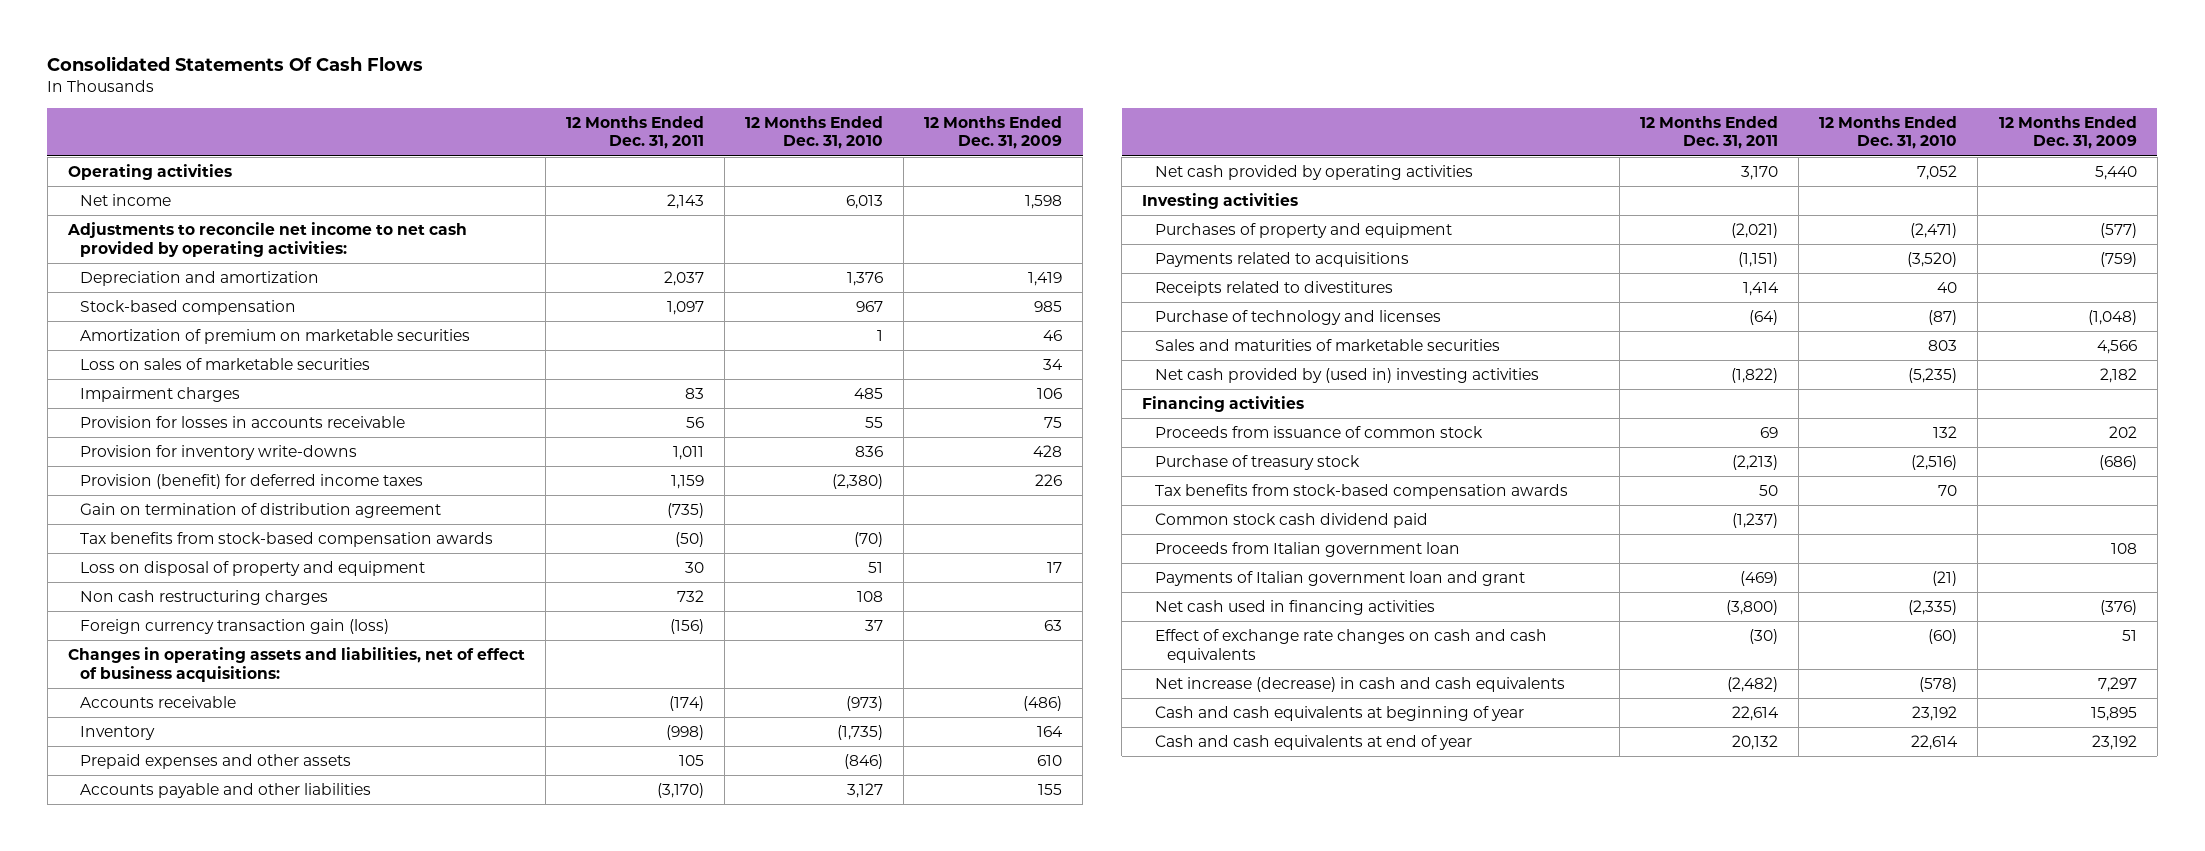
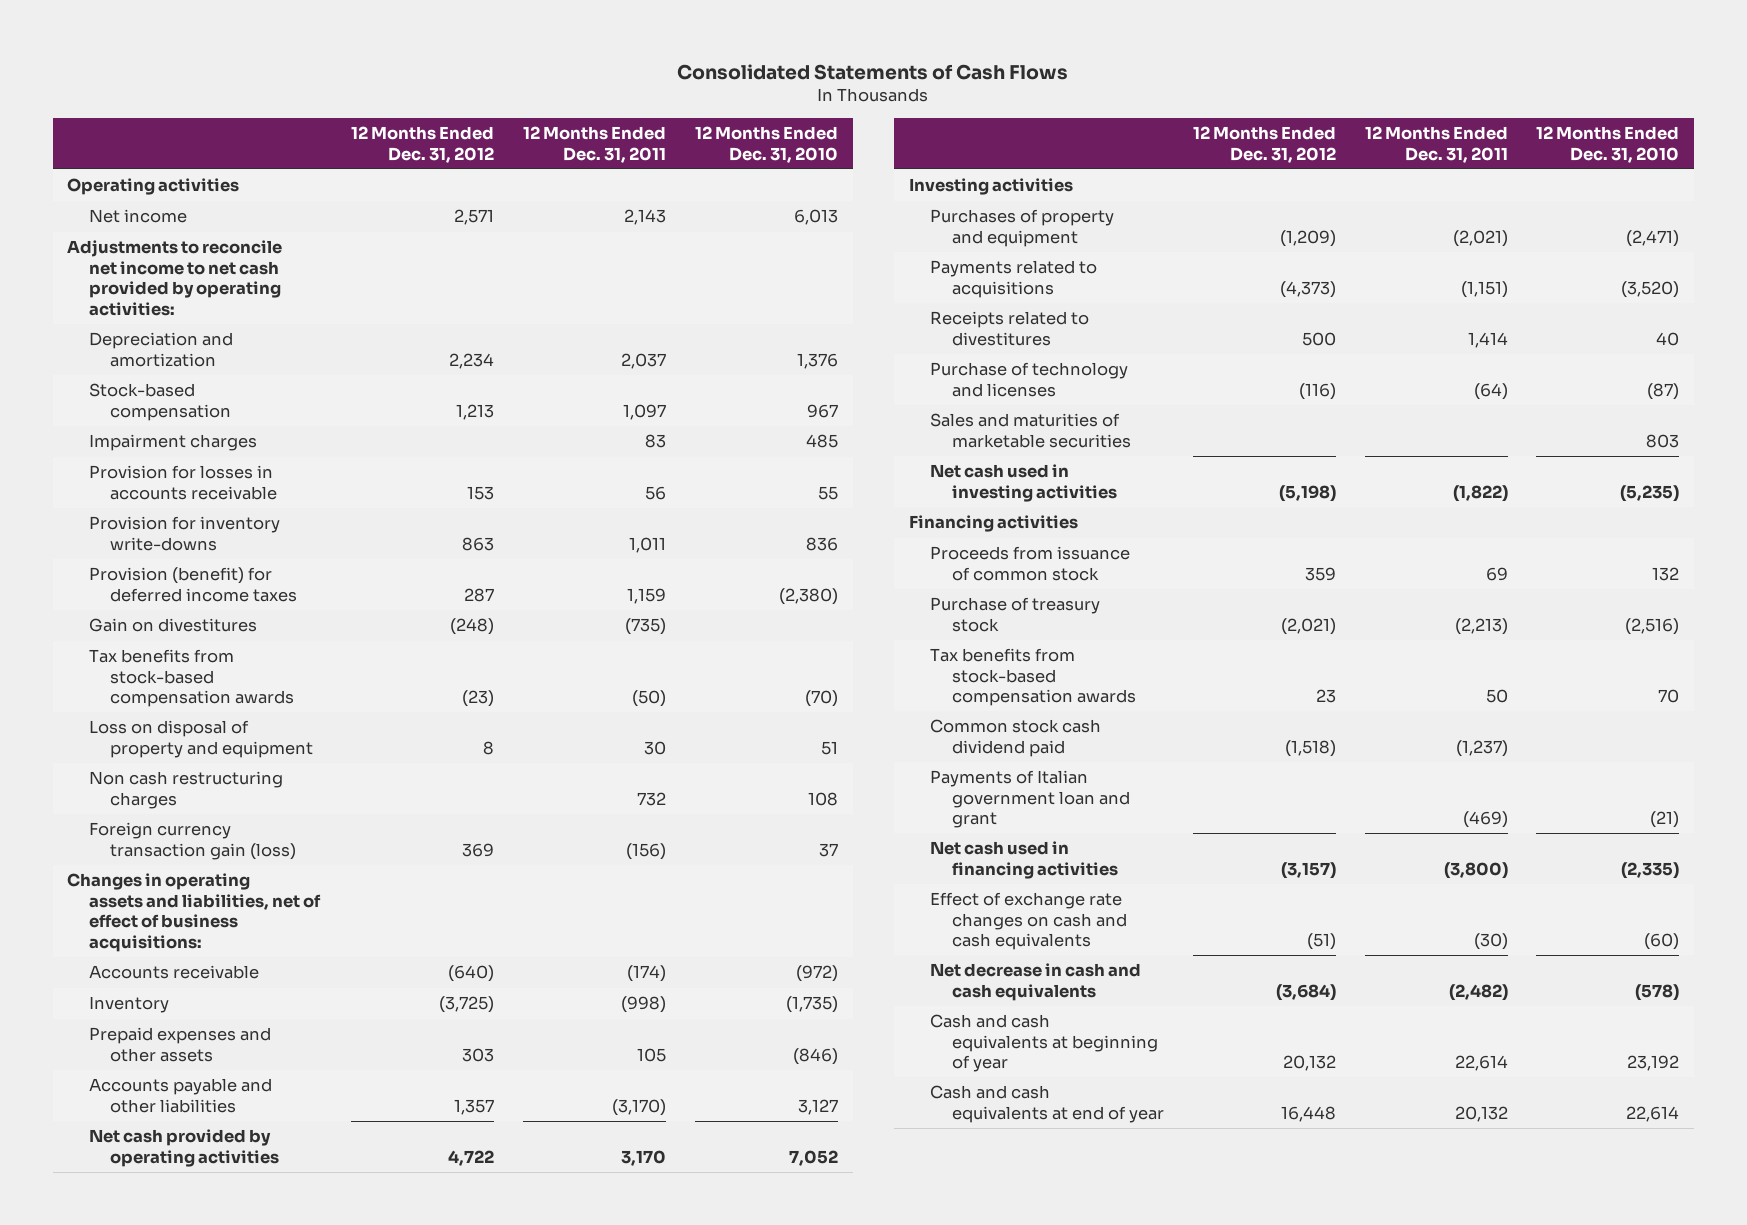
[47,56,424,72] Consolidated Statements Of Cash Flows -> [677,63,1069,80] Consolidated Statements of Cash Flows
[924,115,1063,150] 12 Months Ended Dec. 31, 2009 -> none
none -> [351,126,495,163] 12 Months Ended Dec. 31, 2012
[80,328,471,344] Amortization of premium on marketable securities -> none
[80,357,371,370] Loss on sales of marketable securities -> none
[80,502,442,518] Gain on termination of distribution agreement -> [88,618,257,633] Gain on divestitures
[846,695,884,711] (973) -> [796,965,839,983] (972)
[1154,367,1539,383] Net cash provided by (used in) investing activities -> [930,464,1117,502] Net cash used in investing activities
[1154,541,1460,557] Proceeds from Italian government loan -> none
[1154,676,1565,692] Net increase (decrease) in cash and cash equivalents -> [930,963,1142,1001] Net decrease in cash and cash equivalents

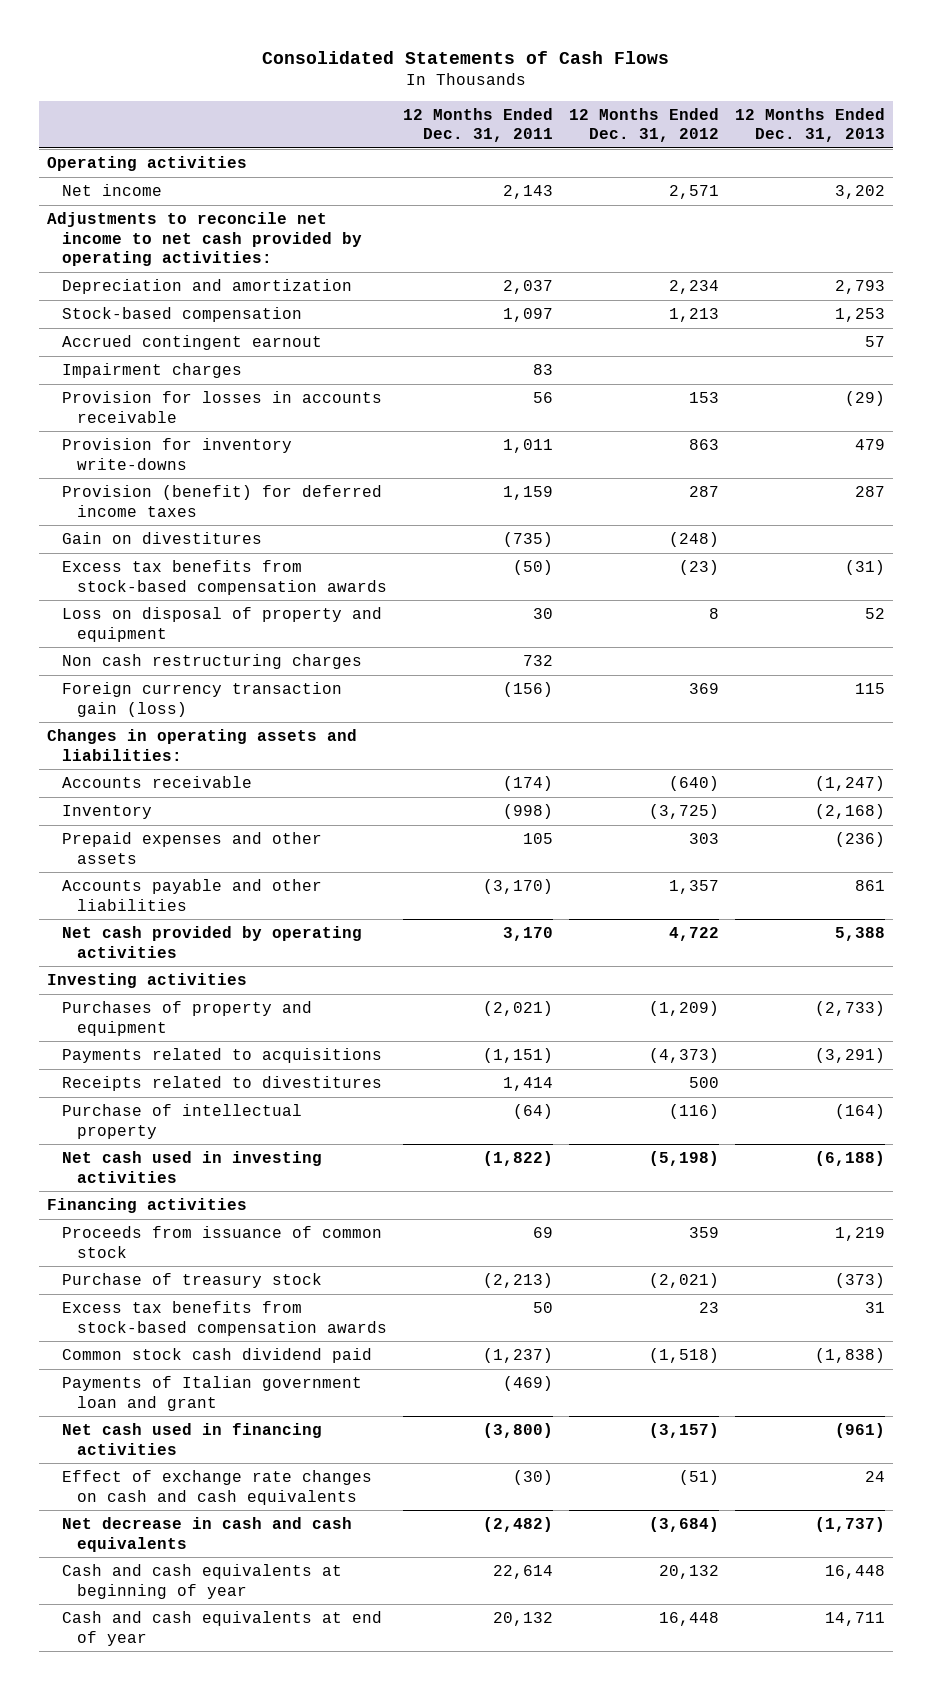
[695,126,839,163] 12 Months Ended Dec. 31, 2010 -> none
none -> [735,107,886,143] 12 Months Ended Dec. 31, 2013
none -> [62,335,323,351] Accrued contingent earnout
[88,649,295,708] Tax benefits from stock-based compensation awards -> [62,560,388,595] Excess tax benefits from stock-based compensation awards
[67,873,321,952] Changes in operating assets and liabilities, net of effect of business acquisitions: -> [46,729,357,761] Changes in operating assets and liabilities:
[930,413,1131,448] Sales and maturities of marketable securities -> none
[930,362,1129,397] Purchase of technology and licenses -> [62,1104,303,1139] Purchase of intellectual property
[930,648,1136,707] Tax benefits from stock-based compensation awards -> [62,1301,388,1336] Excess tax benefits from stock-based compensation awards

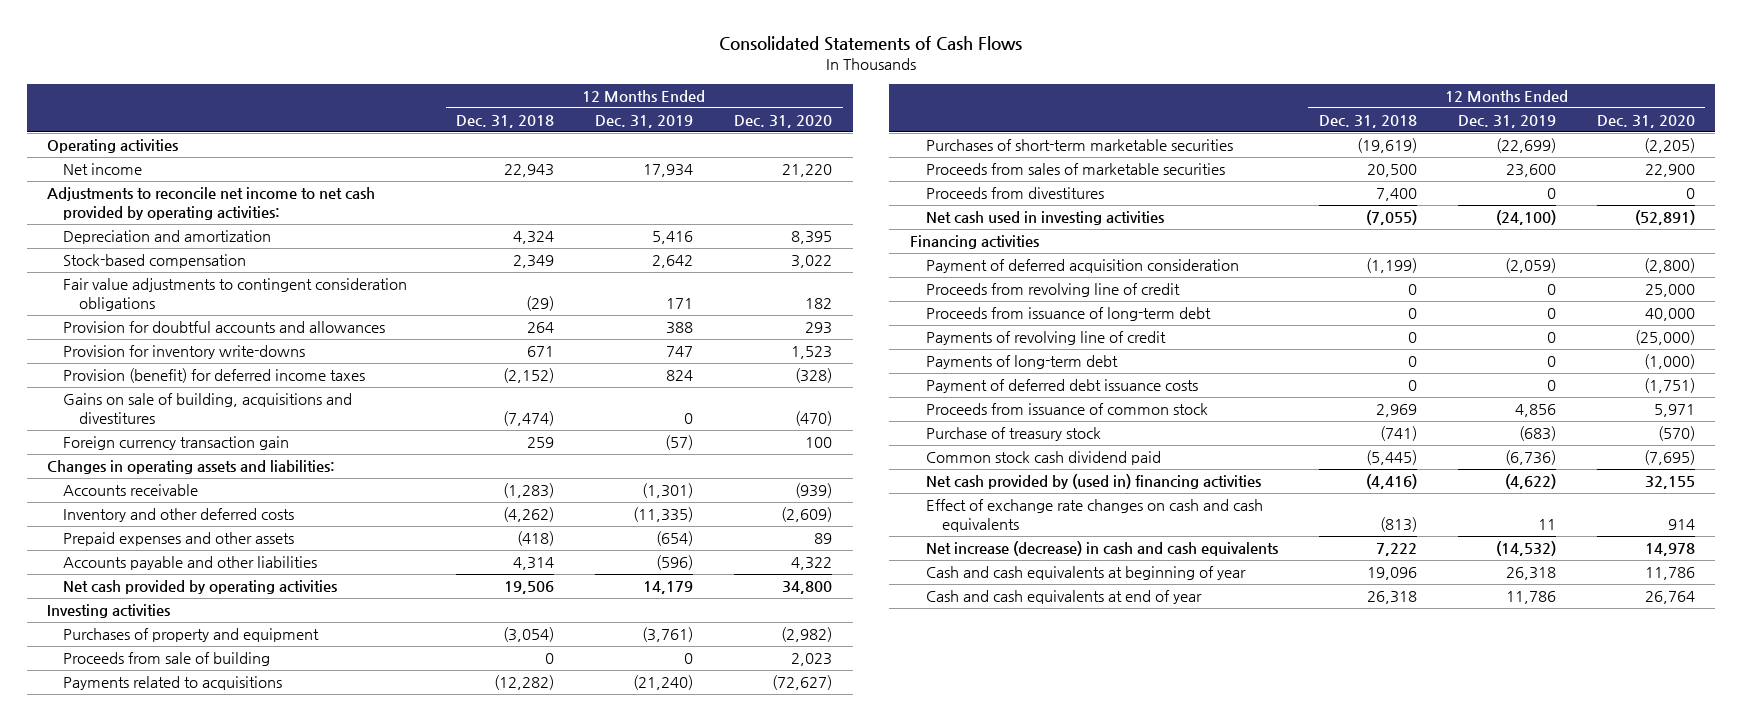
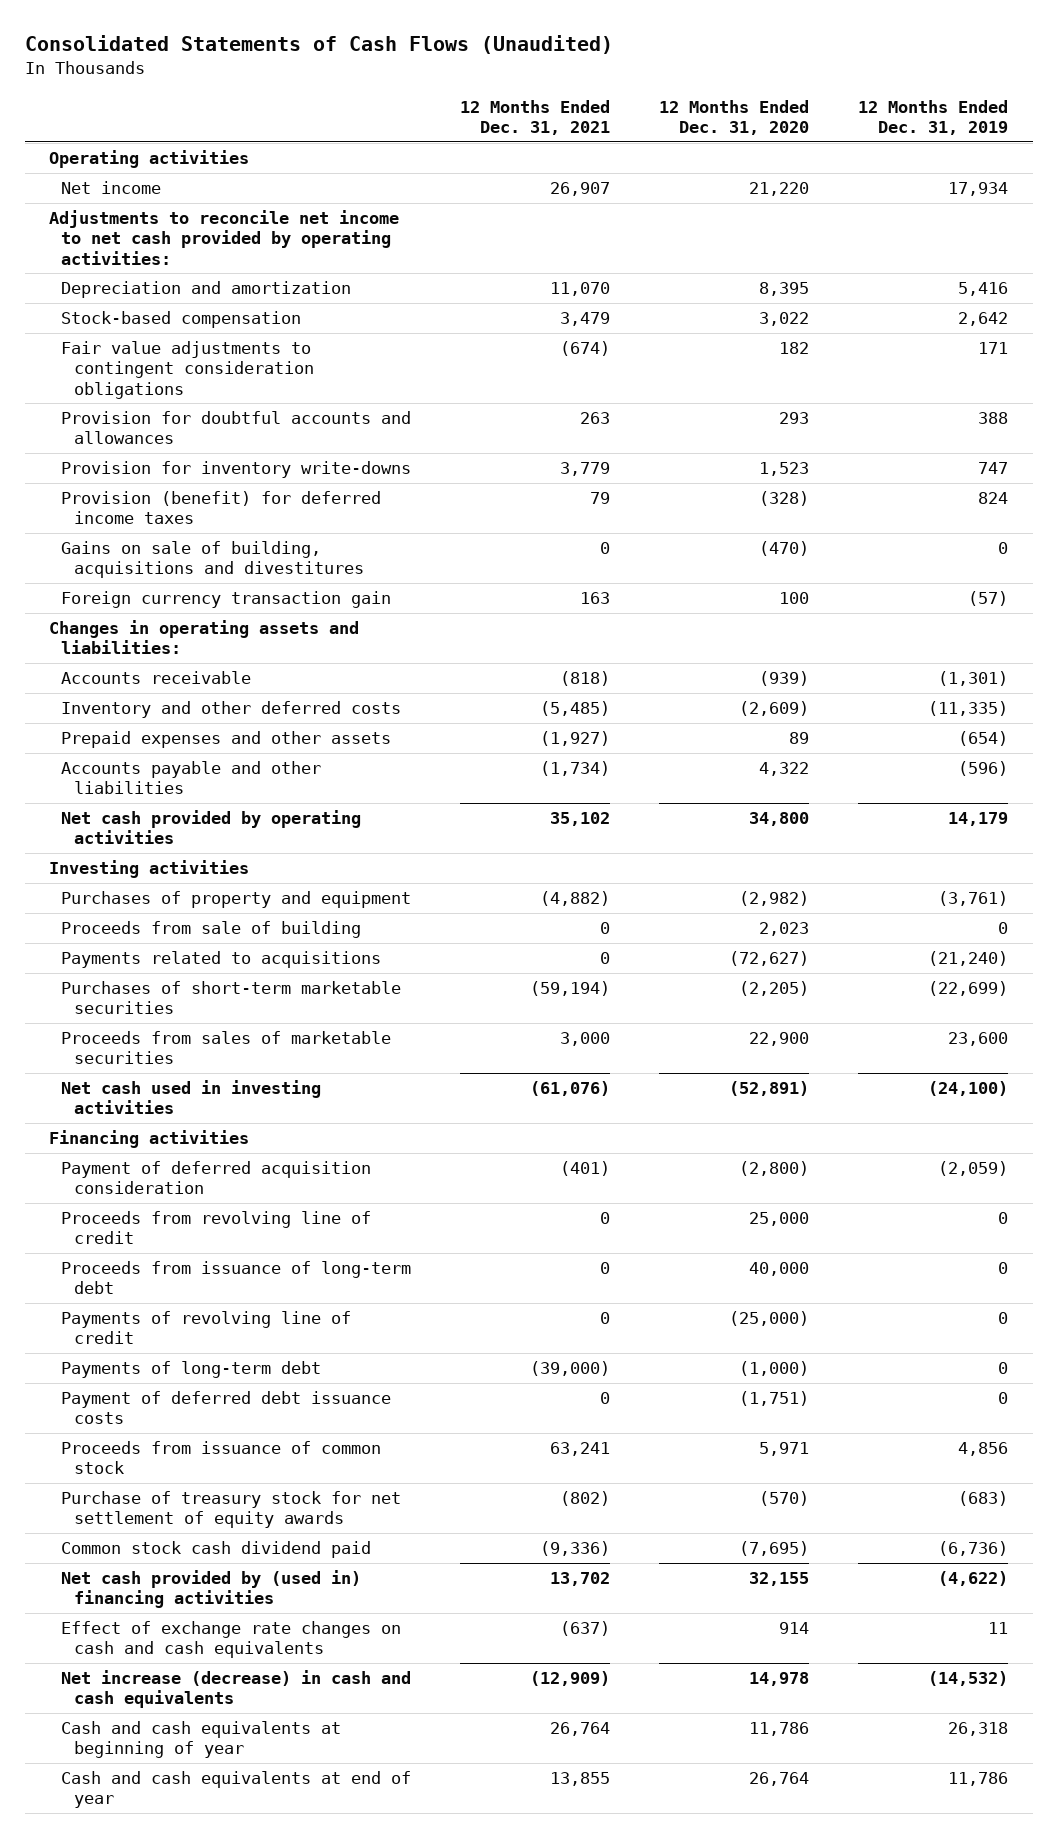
[718,36,1022,52] Consolidated Statements of Cash Flows -> [24,35,613,55] Consolidated Statements of Cash Flows (Unaudited)
[456,114,555,128] Dec. 31, 2018 -> none
none -> [460,99,611,135] 12 Months Ended Dec. 31, 2021
[925,187,1104,200] Proceeds from divestitures -> none
[925,427,1101,442] Purchase of treasury stock -> [61,1491,402,1529] Purchase of treasury stock for net settlement of equity awards

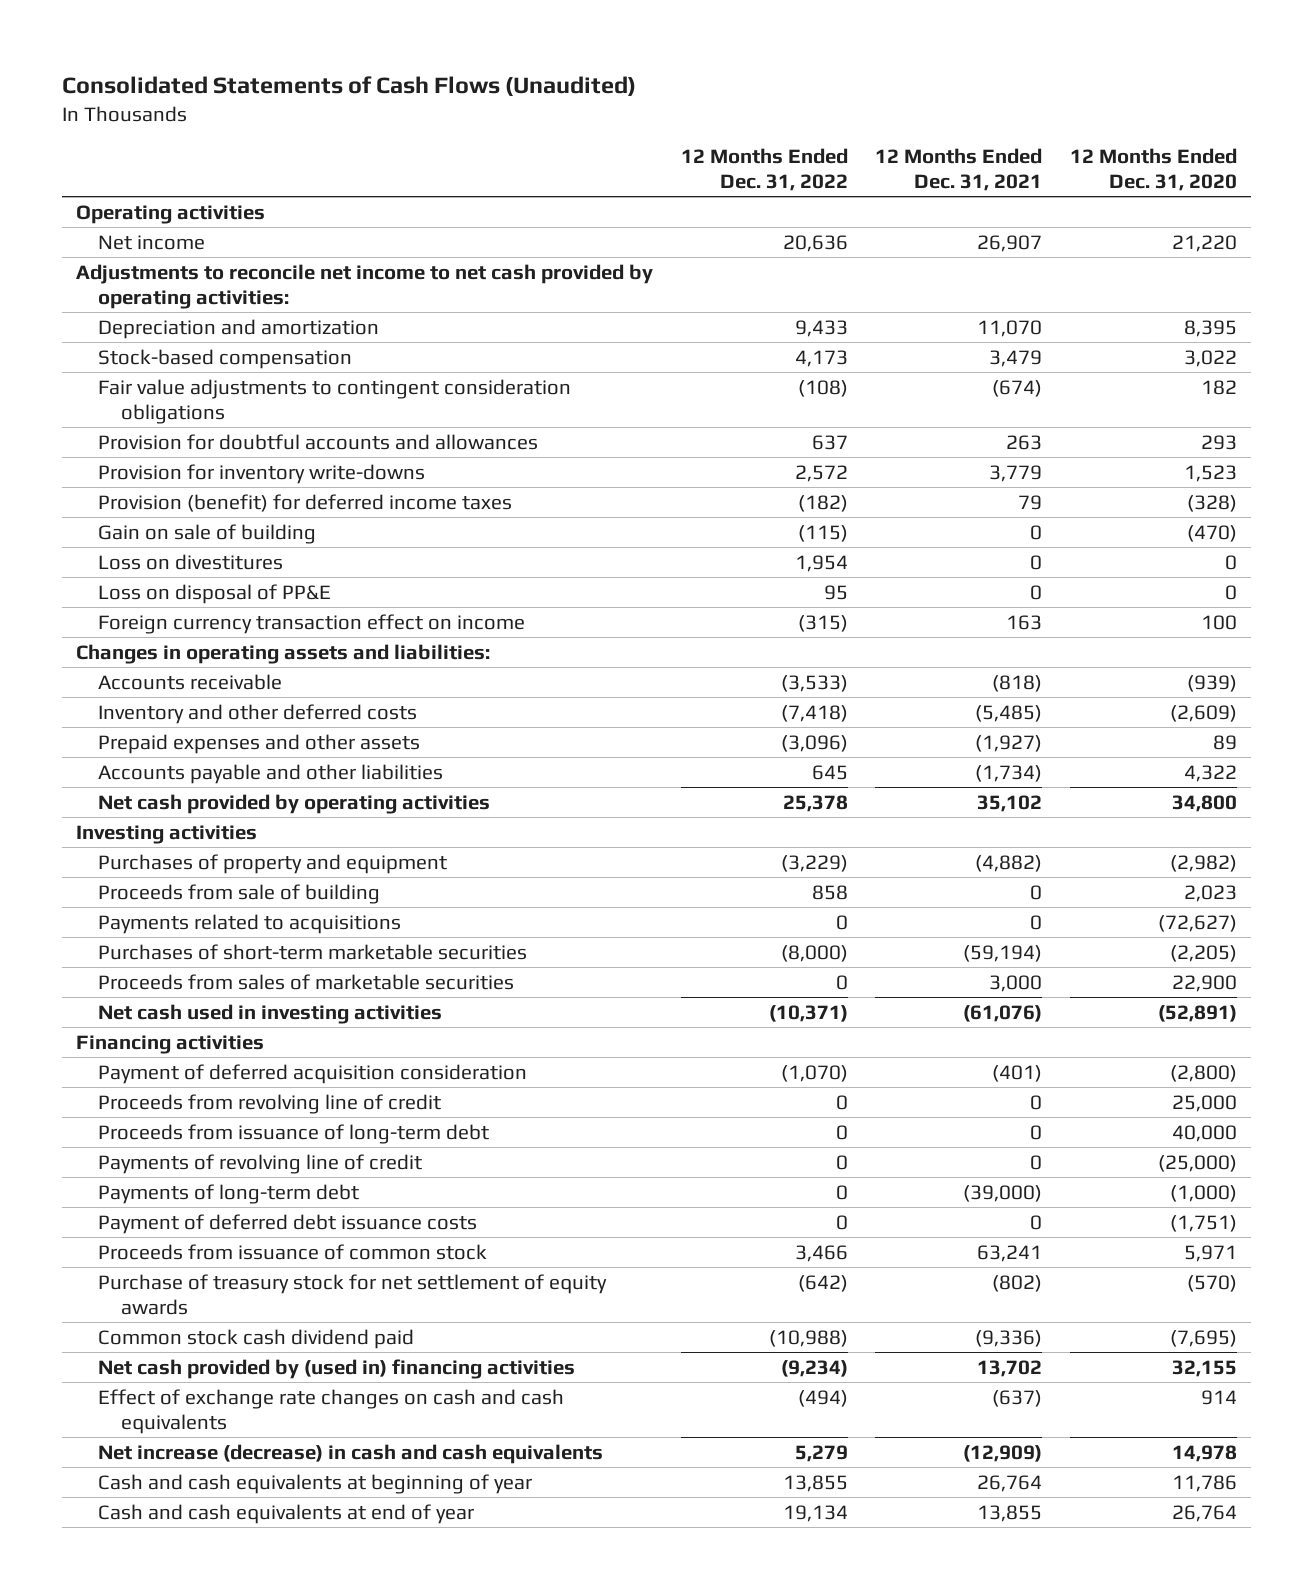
[858,99,1009,135] 12 Months Ended Dec. 31, 2019 -> none
none -> [680,147,848,191] 12 Months Ended Dec. 31, 2022
[61,541,364,579] Gains on sale of building, acquisitions and divestitures -> [98,523,317,544] Gain on sale of building
none -> [98,553,284,570] Loss on divestitures
none -> [98,583,332,604] Loss on disposal of PP&E
[61,591,392,609] Foreign currency transaction gain -> [98,613,526,634] Foreign currency transaction effect on income

